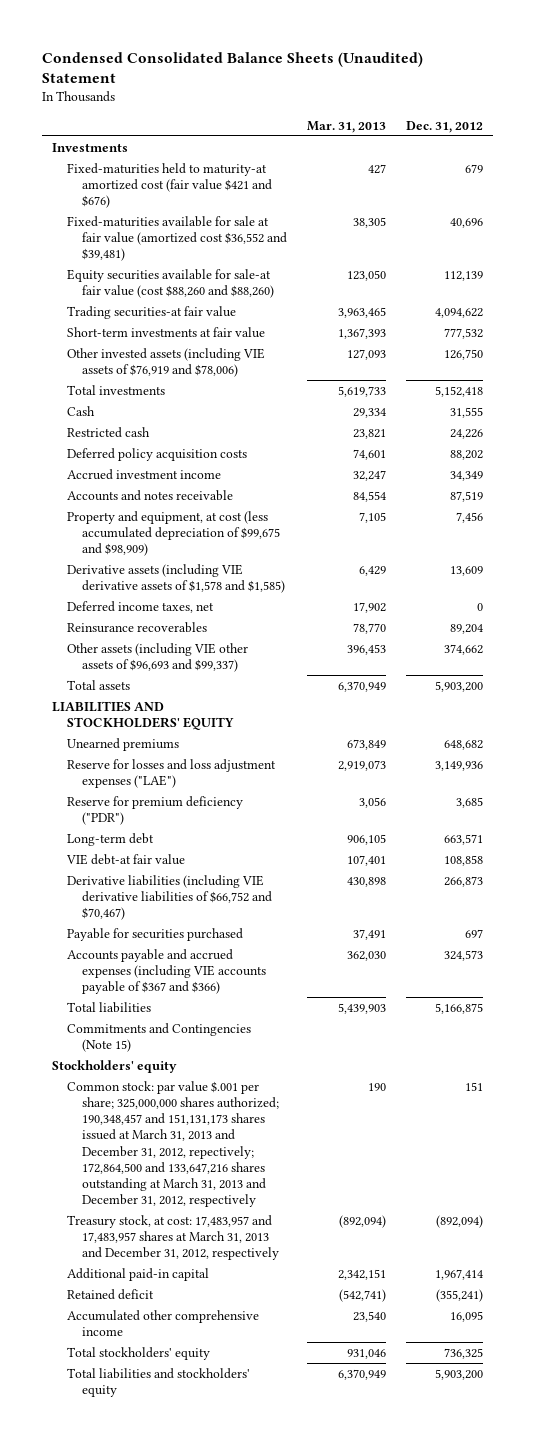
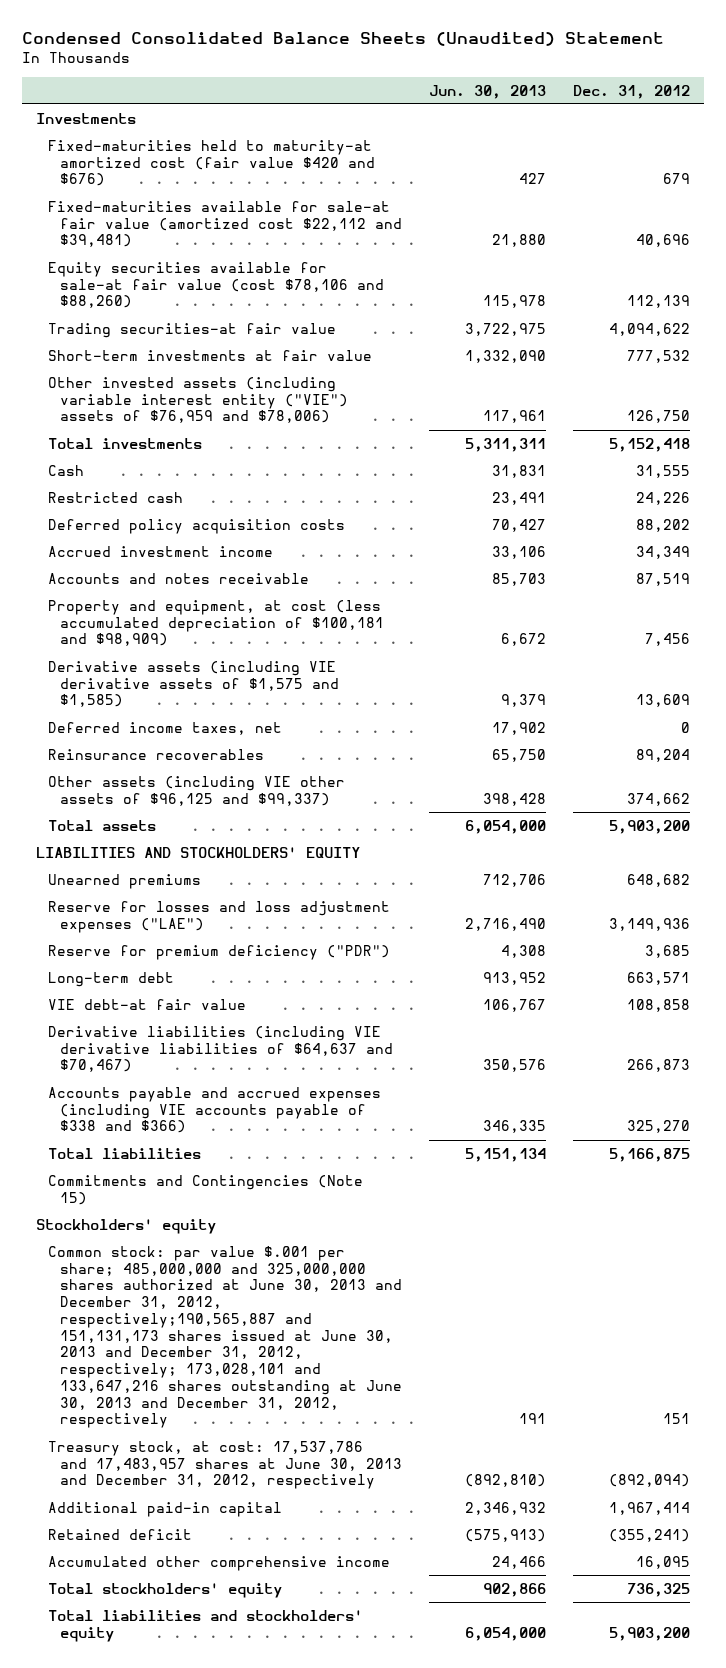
[306,120,386,133] Mar. 31, 2013 -> none
none -> [429,84,547,99] Jun. 30, 2013
[66,162,272,209] Fixed-maturities held to maturity-at amortized cost (fair value $421 and $676) -> [48,139,376,187] Fixed-maturities held to maturity-at amortized cost (fair value $420 and $676)
[66,215,287,262] Fixed-maturities available for sale at fair value (amortized cost $36,552 and $39,481) -> [48,200,403,248] Fixed-maturities available for sale-at fair value (amortized cost $22,112 and $39,481)
[66,268,274,298] Equity securities available for sale-at fair value (cost $88,260 and $88,260) -> [48,261,385,309] Equity securities available for sale-at fair value (cost $78,106 and $88,260)
[66,347,265,377] Other invested assets (including VIE assets of $76,919 and $78,006) -> [48,376,349,424] Other invested assets (including variable interest entity ("VIE") assets of $76,959 and $78,006)
[66,510,280,557] Property and equipment, at cost (less accumulated depreciation of $99,675 and $98,909) -> [48,599,385,647] Property and equipment, at cost (less accumulated depreciation of $100,181 and $98,909)
[66,563,285,593] Derivative assets (including VIE derivative assets of $1,578 and $1,585) -> [48,660,340,708] Derivative assets (including VIE derivative assets of $1,575 and $1,585)
[66,642,248,672] Other assets (including VIE other assets of $96,693 and $99,337) -> [48,775,346,806] Other assets (including VIE other assets of $96,125 and $99,337)
[66,927,243,941] Payable for securities purchased -> none
[66,874,272,921] Derivative liabilities (including VIE derivative liabilities of $66,752 and $70,467) -> [48,1025,394,1073] Derivative liabilities (including VIE derivative liabilities of $64,637 and $70,467)
[66,948,266,995] Accounts payable and accrued expenses (including VIE accounts payable of $367 and $366) -> [48,1086,382,1134] Accounts payable and accrued expenses (including VIE accounts payable of $338 and $366)
[444,949,484,961] 324,573 -> [627,1120,691,1134] 325,270
[66,1080,279,1208] Common stock: par value $.001 per share; 325,000,000 shares authorized; 190,348,457 and 151,131,173 shares issued at March 31, 2013 and December 31, 2012, repectively; 172,864,500 and 133,647,216 shares outstanding at March 31, 2013 and December 31, 2012, respectively -> [48,1245,403,1429] Common stock: par value $.001 per share; 485,000,000 and 325,000,000 shares authorized at June 30, 2013 and December 31, 2012, respectively;190,565,887 and 151,131,173 shares issued at June 30, 2013 and December 31, 2012, respectively; 173,028,101 and 133,647,216 shares outstanding at June 30, 2013 and December 31, 2012, respectively
[66,1214,279,1261] Treasury stock, at cost: 17,483,957 and 17,483,957 shares at March 31, 2013 and December 31, 2012, respectively -> [48,1440,403,1490] Treasury stock, at cost: 17,537,786 and 17,483,957 shares at June 30, 2013 and December 31, 2012, respectively

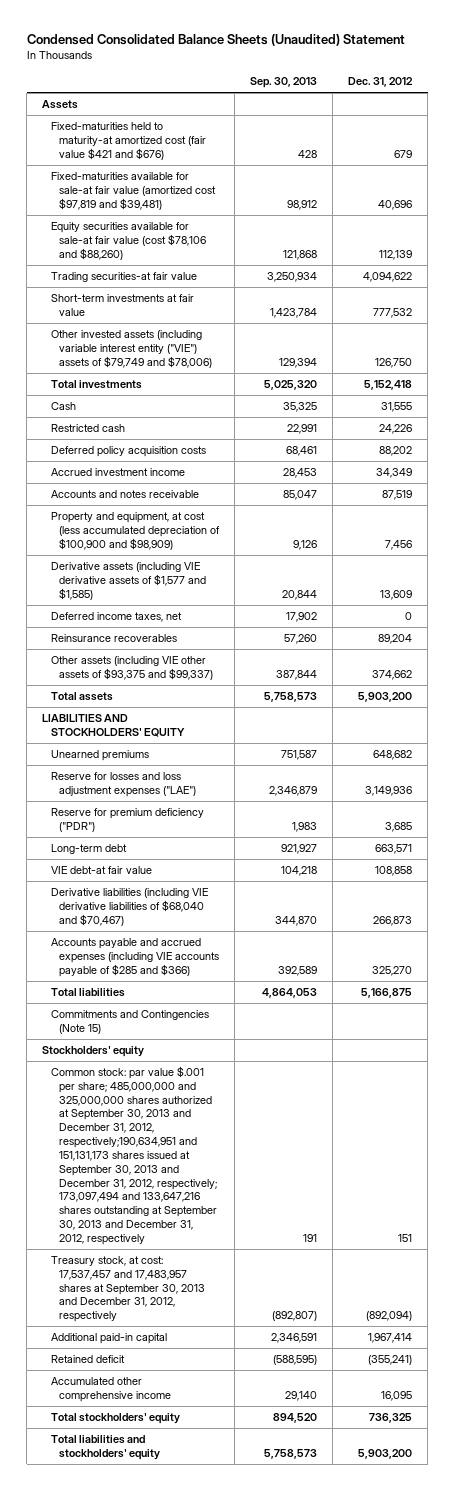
[429,84,547,99] Jun. 30, 2013 -> none
none -> [250,77,318,89] Sep. 30, 2013
[36,112,137,124] Investments -> none
none -> [42,100,79,110] Assets
[48,139,376,187] Fixed-maturities held to maturity-at amortized cost (fair value $420 and $676) -> [50,122,206,160] Fixed-maturities held to maturity-at amortized cost (fair value $421 and $676)
[48,200,403,248] Fixed-maturities available for sale-at fair value (amortized cost $22,112 and $39,481) -> [50,172,216,210] Fixed-maturities available for sale-at fair value (amortized cost $97,819 and $39,481)
[48,376,349,424] Other invested assets (including variable interest entity ("VIE") assets of $76,959 and $78,006) -> [50,330,212,368] Other invested assets (including variable interest entity ("VIE") assets of $79,749 and $78,006)
[48,599,385,647] Property and equipment, at cost (less accumulated depreciation of $100,181 and $98,909) -> [50,512,220,550] Property and equipment, at cost (less accumulated depreciation of $100,900 and $98,909)
[48,660,340,708] Derivative assets (including VIE derivative assets of $1,575 and $1,585) -> [50,562,206,600] Derivative assets (including VIE derivative assets of $1,577 and $1,585)
[48,775,346,806] Other assets (including VIE other assets of $96,125 and $99,337) -> [50,656,213,680] Other assets (including VIE other assets of $93,375 and $99,337)
[48,1025,394,1073] Derivative liabilities (including VIE derivative liabilities of $64,637 and $70,467) -> [50,888,208,926] Derivative liabilities (including VIE derivative liabilities of $68,040 and $70,467)
[48,1086,382,1134] Accounts payable and accrued expenses (including VIE accounts payable of $338 and $366) -> [50,938,219,977] Accounts payable and accrued expenses (including VIE accounts payable of $285 and $366)
[48,1245,403,1429] Common stock: par value $.001 per share; 485,000,000 and 325,000,000 shares authorized at June 30, 2013 and December 31, 2012, respectively;190,565,887 and 151,131,173 shares issued at June 30, 2013 and December 31, 2012, respectively; 173,028,101 and 133,647,216 shares outstanding at June 30, 2013 and December 31, 2012, respectively -> [50,1066,217,1245] Common stock: par value $.001 per share; 485,000,000 and 325,000,000 shares authorized at September 30, 2013 and December 31, 2012, respectively;190,634,951 and 151,131,173 shares issued at September 30, 2013 and December 31, 2012, respectively; 173,097,494 and 133,647,216 shares outstanding at September 30, 2013 and December 31, 2012, respectively
[48,1440,403,1490] Treasury stock, at cost: 17,537,786 and 17,483,957 shares at June 30, 2013 and December 31, 2012, respectively -> [50,1256,205,1323] Treasury stock, at cost: 17,537,457 and 17,483,957 shares at September 30, 2013 and December 31, 2012, respectively

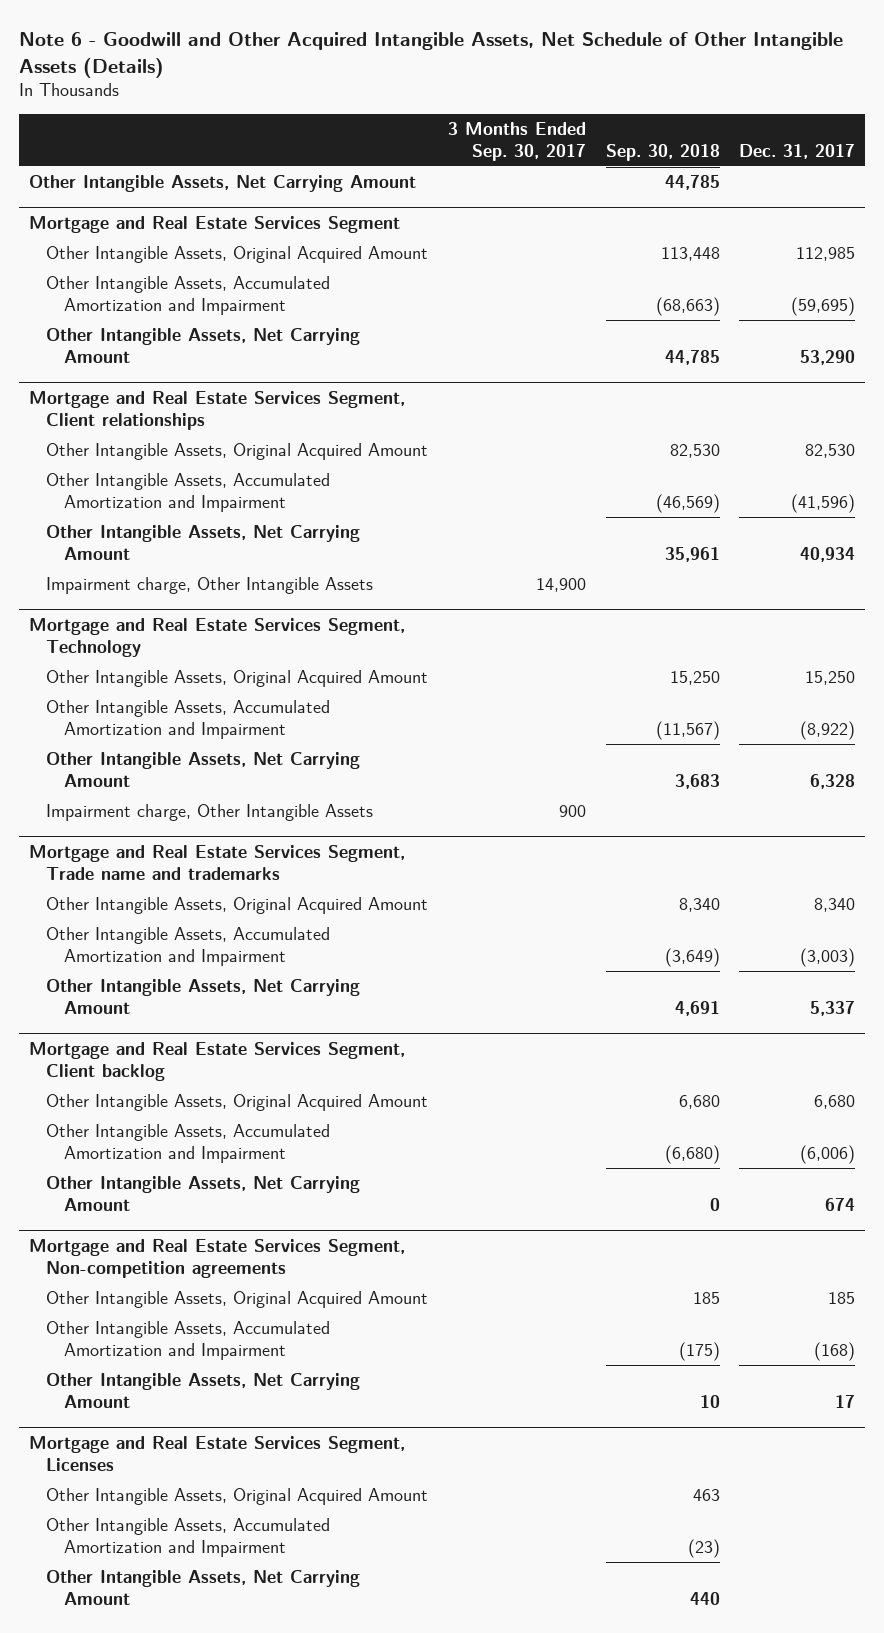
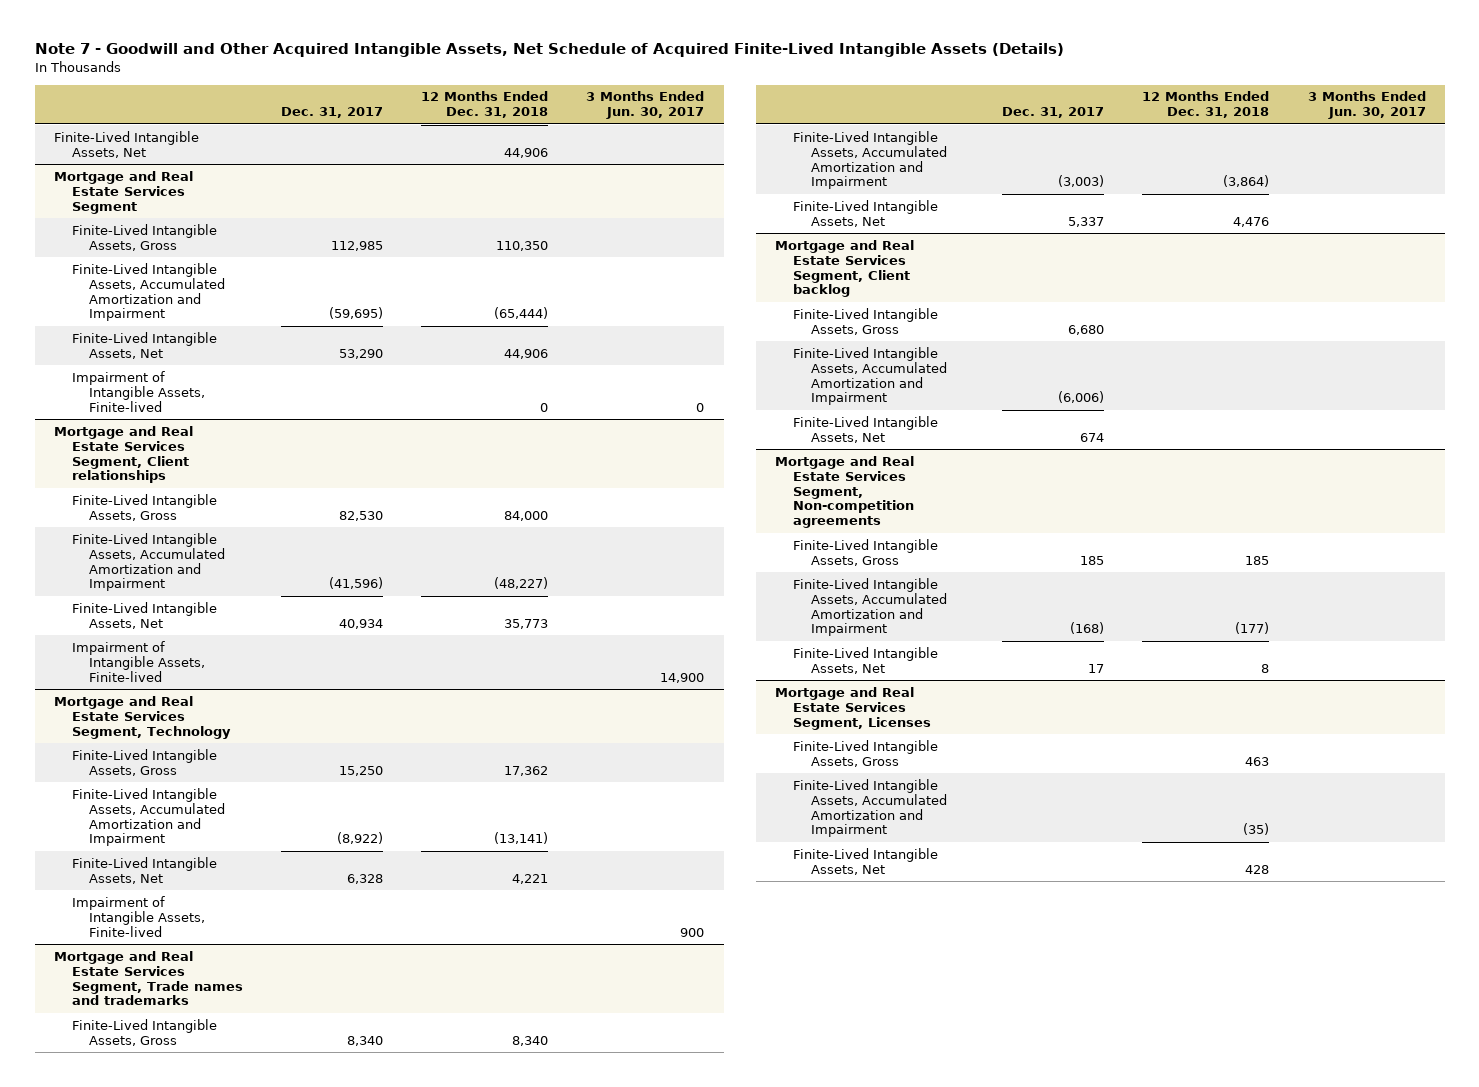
[18,31,843,78] Note 6 - Goodwill and Other Acquired Intangible Assets, Net Schedule of Other Intangible Assets (Details) -> [34,43,1064,58] Note 7 - Goodwill and Other Acquired Intangible Assets, Net Schedule of Acquired Finite-Lived Intangible Assets (Details)
[448,121,587,161] 3 Months Ended Sep. 30, 2017 -> none
[605,143,720,161] Sep. 30, 2018 -> none
none -> [421,91,549,119] 12 Months Ended Dec. 31, 2018
none -> [586,91,705,120] 3 Months Ended Jun. 30, 2017
[28,175,416,193] Other Intangible Assets, Net Carrying Amount -> [53,130,199,158] Finite-Lived Intangible Assets, Net
[46,246,429,264] Other Intangible Assets, Original Acquired Amount -> [71,223,217,251] Finite-Lived Intangible Assets, Gross
[46,276,331,316] Other Intangible Assets, Accumulated Amortization and Impairment -> [71,262,226,322] Finite-Lived Intangible Assets, Accumulated Amortization and Impairment
[46,328,361,364] Other Intangible Assets, Net Carrying Amount -> [71,331,217,359] Finite-Lived Intangible Assets, Net
none -> [71,370,206,412] Impairment of Intangible Assets, Finite-lived
[46,443,429,461] Other Intangible Assets, Original Acquired Amount -> [71,493,217,521] Finite-Lived Intangible Assets, Gross
[46,473,331,513] Other Intangible Assets, Accumulated Amortization and Impairment -> [71,532,226,592] Finite-Lived Intangible Assets, Accumulated Amortization and Impairment
[46,525,361,561] Other Intangible Assets, Net Carrying Amount -> [71,601,217,629] Finite-Lived Intangible Assets, Net
[46,577,374,595] Impairment charge, Other Intangible Assets -> [71,640,206,682] Impairment of Intangible Assets, Finite-lived
[46,670,429,688] Other Intangible Assets, Original Acquired Amount -> [71,748,217,776] Finite-Lived Intangible Assets, Gross
[46,700,331,740] Other Intangible Assets, Accumulated Amortization and Impairment -> [71,787,226,847] Finite-Lived Intangible Assets, Accumulated Amortization and Impairment
[46,752,361,788] Other Intangible Assets, Net Carrying Amount -> [71,856,217,884] Finite-Lived Intangible Assets, Net
[46,804,374,822] Impairment charge, Other Intangible Assets -> [71,895,206,937] Impairment of Intangible Assets, Finite-lived
[28,845,405,881] Mortgage and Real Estate Services Segment, Trade name and trademarks -> [53,950,243,1006] Mortgage and Real Estate Services Segment, Trade names and trademarks
[46,897,429,915] Other Intangible Assets, Original Acquired Amount -> [71,1018,217,1046] Finite-Lived Intangible Assets, Gross
[46,927,331,967] Other Intangible Assets, Accumulated Amortization and Impairment -> [792,130,947,190] Finite-Lived Intangible Assets, Accumulated Amortization and Impairment
[46,979,361,1015] Other Intangible Assets, Net Carrying Amount -> [792,199,938,227] Finite-Lived Intangible Assets, Net
[46,1094,429,1112] Other Intangible Assets, Original Acquired Amount -> [792,307,938,335] Finite-Lived Intangible Assets, Gross
[46,1124,331,1164] Other Intangible Assets, Accumulated Amortization and Impairment -> [792,346,947,406] Finite-Lived Intangible Assets, Accumulated Amortization and Impairment
[46,1176,361,1212] Other Intangible Assets, Net Carrying Amount -> [792,415,938,443] Finite-Lived Intangible Assets, Net
[46,1291,429,1309] Other Intangible Assets, Original Acquired Amount -> [792,538,938,566] Finite-Lived Intangible Assets, Gross
[46,1321,331,1361] Other Intangible Assets, Accumulated Amortization and Impairment -> [792,577,947,637] Finite-Lived Intangible Assets, Accumulated Amortization and Impairment
[46,1373,361,1409] Other Intangible Assets, Net Carrying Amount -> [792,646,938,674] Finite-Lived Intangible Assets, Net
[46,1488,429,1506] Other Intangible Assets, Original Acquired Amount -> [792,739,938,767] Finite-Lived Intangible Assets, Gross
[46,1518,331,1558] Other Intangible Assets, Accumulated Amortization and Impairment -> [792,778,947,838] Finite-Lived Intangible Assets, Accumulated Amortization and Impairment
[46,1570,361,1606] Other Intangible Assets, Net Carrying Amount -> [792,847,938,875] Finite-Lived Intangible Assets, Net

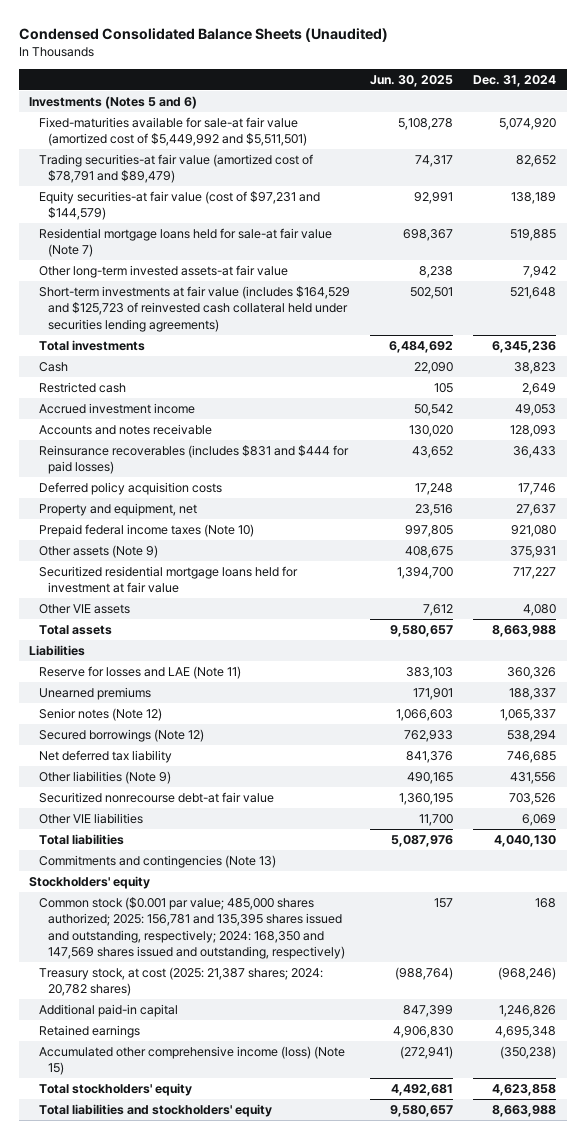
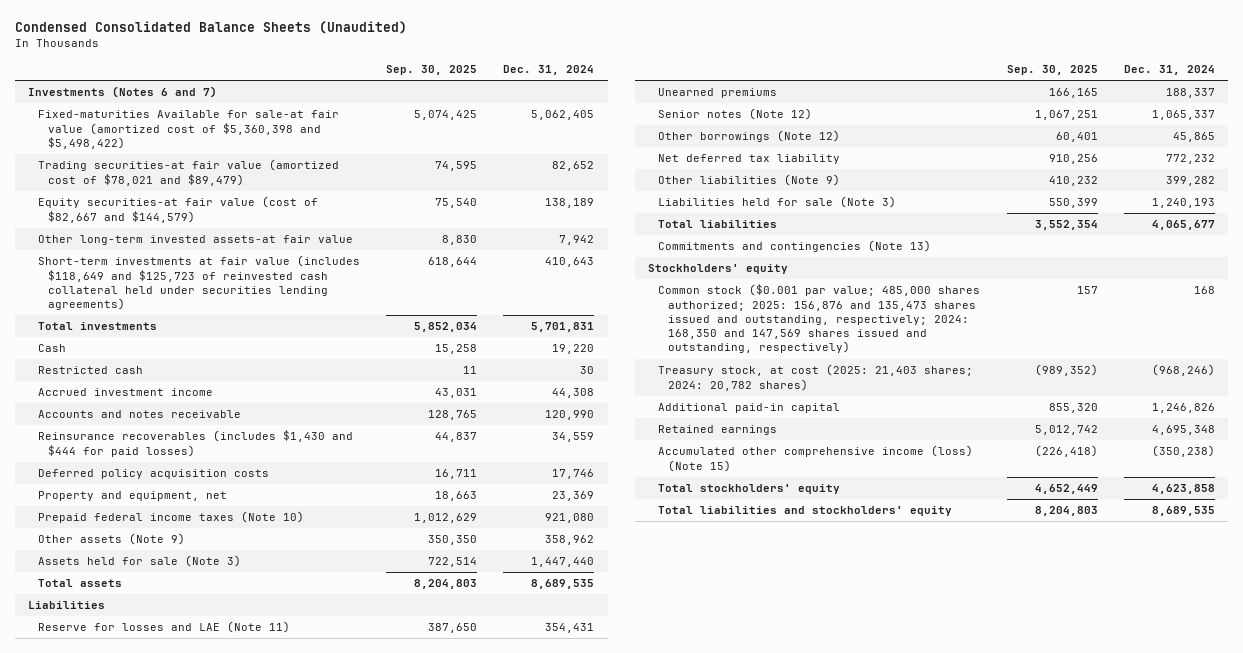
[370,74,454,87] Jun. 30, 2025 -> none
none -> [386,65,478,76] Sep. 30, 2025
[38,227,332,258] Residential mortgage loans held for sale-at fair value (Note 7) -> none
[29,95,198,109] Investments (Notes 5 and 6) -> [27,86,217,99] Investments (Notes 6 and 7)
[38,116,308,147] Fixed-maturities available for sale-at fair value (amortized cost of $5,449,992 and $5,511,501) -> [37,110,339,149] Fixed-maturities Available for sale-at fair value (amortized cost of $5,360,398 and $5,498,422)
[499,117,557,130] 5,074,920 -> [531,110,595,121] 5,062,405
[38,153,313,184] Trading securities-at fair value (amortized cost of $78,791 and $89,479) -> [37,159,339,186] Trading securities-at fair value (amortized cost of $78,021 and $89,479)
[38,190,320,221] Equity securities-at fair value (cost of $97,231 and $144,579) -> [37,196,318,223] Equity securities-at fair value (cost of $82,667 and $144,579)
[38,285,350,332] Short-term investments at fair value (includes $164,529 and $125,723 of reinvested cash collateral held under securities lending agreements) -> [37,255,360,311] Short-term investments at fair value (includes $118,649 and $125,723 of reinvested cash collateral held under securities lending agreements)
[510,286,557,299] 521,648 -> [545,257,595,268] 410,643
[492,340,557,353] 6,345,236 -> [531,322,595,333] 5,701,831
[514,361,557,374] 38,823 -> [552,344,595,355] 19,220
[522,382,557,395] 2,649 -> [580,366,595,375] 30
[515,403,557,416] 49,053 -> [552,388,595,399] 44,308
[510,424,557,437] 128,093 -> [545,410,595,421] 120,990
[38,444,349,475] Reinsurance recoverables (includes $831 and $444 for paid losses) -> [37,430,353,457] Reinsurance recoverables (includes $1,430 and $444 for paid losses)
[513,445,557,458] 36,433 -> [552,432,595,443] 34,559
[516,503,557,516] 27,637 -> [552,491,595,502] 23,369
[38,565,298,594] Securitized residential mortgage loans held for investment at fair value -> none
[38,603,130,614] Other VIE assets -> none
[510,545,557,558] 375,931 -> [545,535,595,546] 358,962
none -> [37,555,241,568] Assets held for sale (Note 3)
[492,624,557,637] 8,663,988 -> [531,579,595,590] 8,689,535
[507,666,557,679] 360,326 -> [545,623,595,634] 354,431
[38,791,274,803] Securitized nonrecourse debt-at fair value -> none
[38,812,143,824] Other VIE liabilities -> none
[38,728,204,742] Secured borrowings (Note 12) -> [658,130,841,143] Other borrowings (Note 12)
[507,729,557,742] 538,294 -> [1172,132,1215,143] 45,865
[507,750,557,763] 746,685 -> [1165,154,1215,165] 772,232
[510,771,557,784] 431,556 -> [1165,176,1215,187] 399,282
none -> [658,196,897,209] Liabilities held for sale (Note 3)
[494,834,557,847] 4,040,130 -> [1151,220,1215,231] 4,065,677
[38,896,346,960] Common stock ($0.001 par value; 485,000 shares authorized; 2025: 156,781 and 135,395 shares issued and outstanding, respectively; 2024: 168,350 and 147,569 shares issued and outstanding, respectively) -> [658,284,981,354] Common stock ($0.001 par value; 485,000 shares authorized; 2025: 156,876 and 135,473 shares issued and outstanding, respectively; 2024: 168,350 and 147,569 shares issued and outstanding, respectively)
[38,966,323,997] Treasury stock, at cost (2025: 21,387 shares; 2024: 20,782 shares) -> [658,364,974,391] Treasury stock, at cost (2025: 21,403 shares; 2024: 20,782 shares)
[492,1104,557,1117] 8,663,988 -> [1151,506,1215,517] 8,689,535

